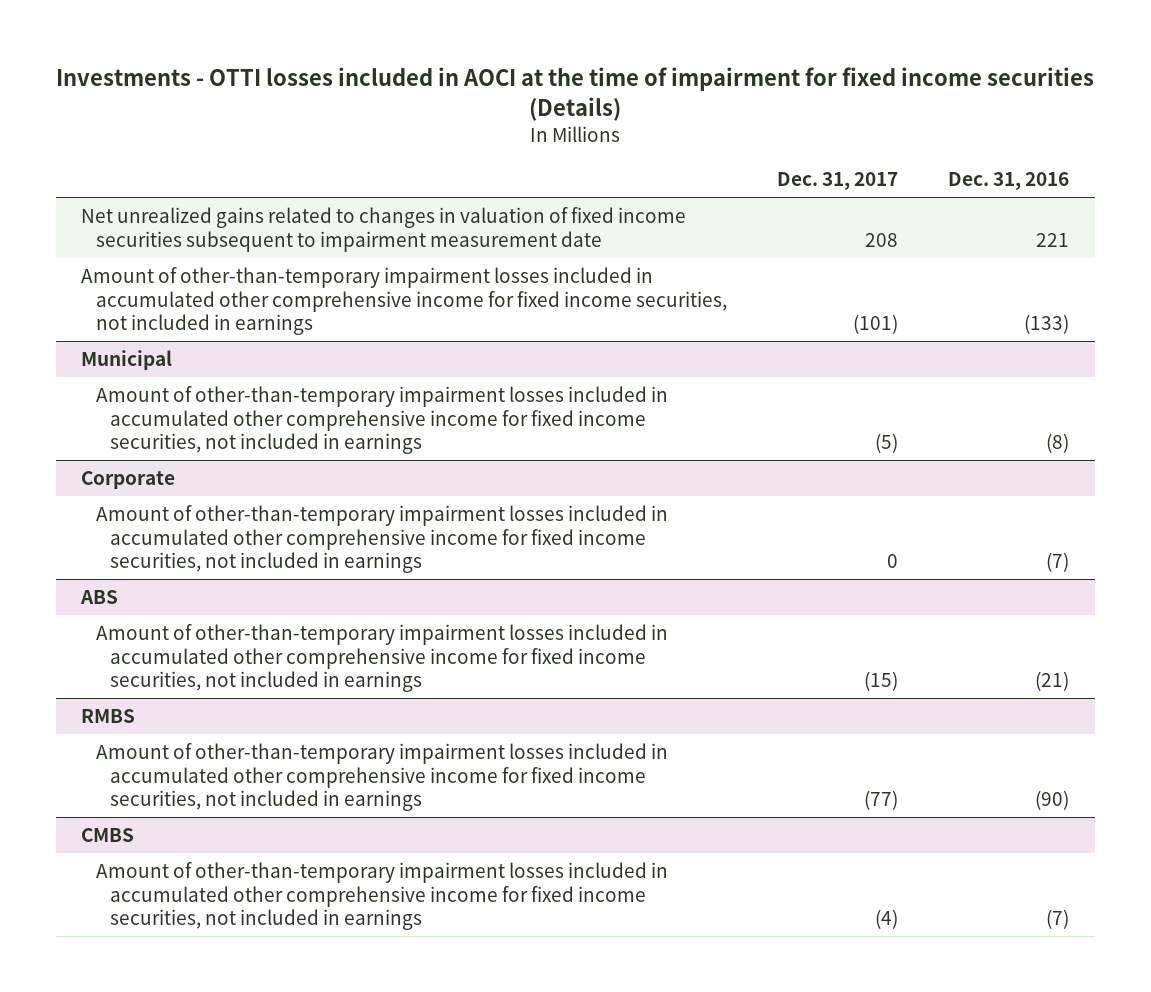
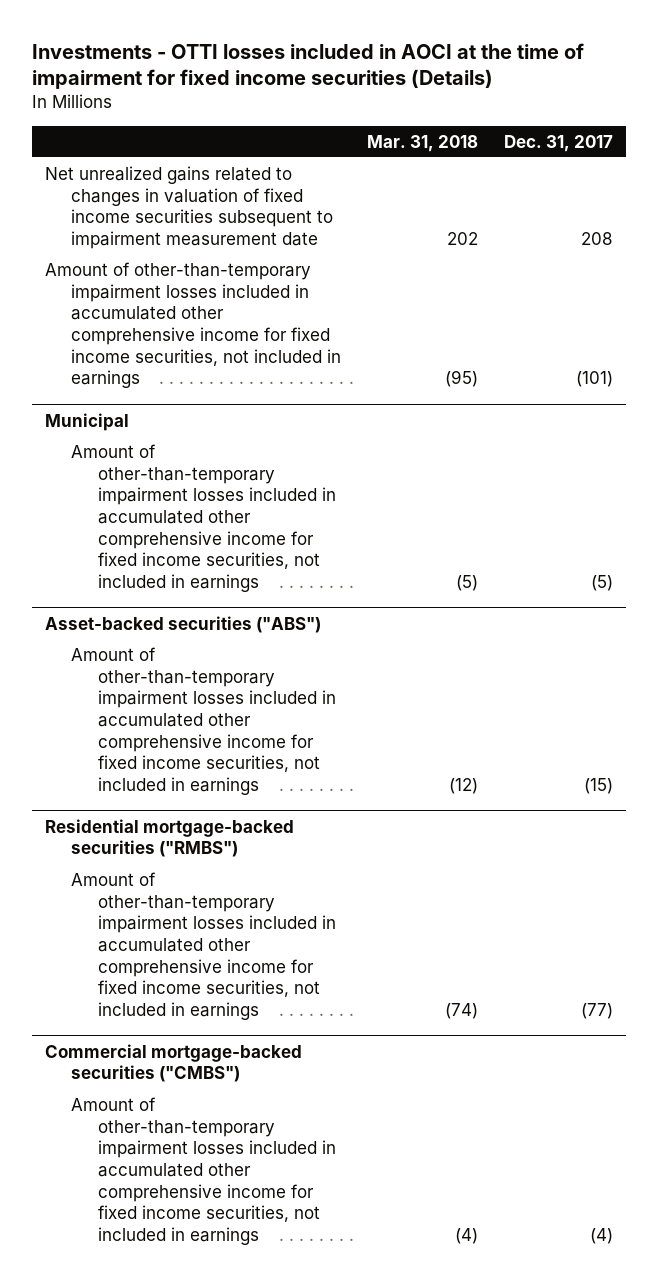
[948,172,1070,191] Dec. 31, 2016 -> none
none -> [367,134,479,152] Mar. 31, 2018
[81,471,176,490] Corporate -> none
[95,505,668,574] Amount of other-than-temporary impairment losses included in accumulated other comprehensive income for fixed income securities, not included in earnings -> none
[80,590,119,605] ABS -> [44,615,321,633] Asset-backed securities ("ABS")
[81,709,136,724] RMBS -> [44,818,294,858] Residential mortgage-backed securities ("RMBS")
[81,828,135,843] CMBS -> [44,1043,302,1083] Commercial mortgage-backed securities ("CMBS")

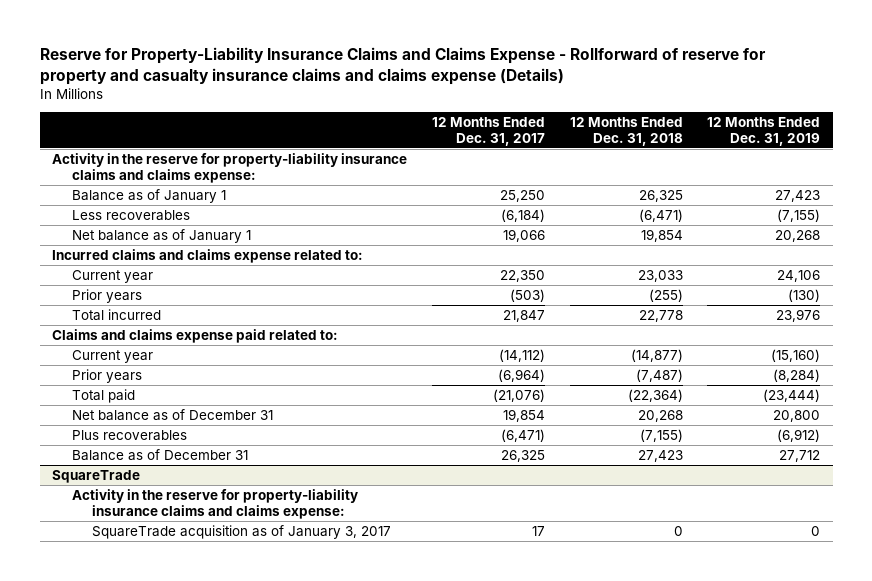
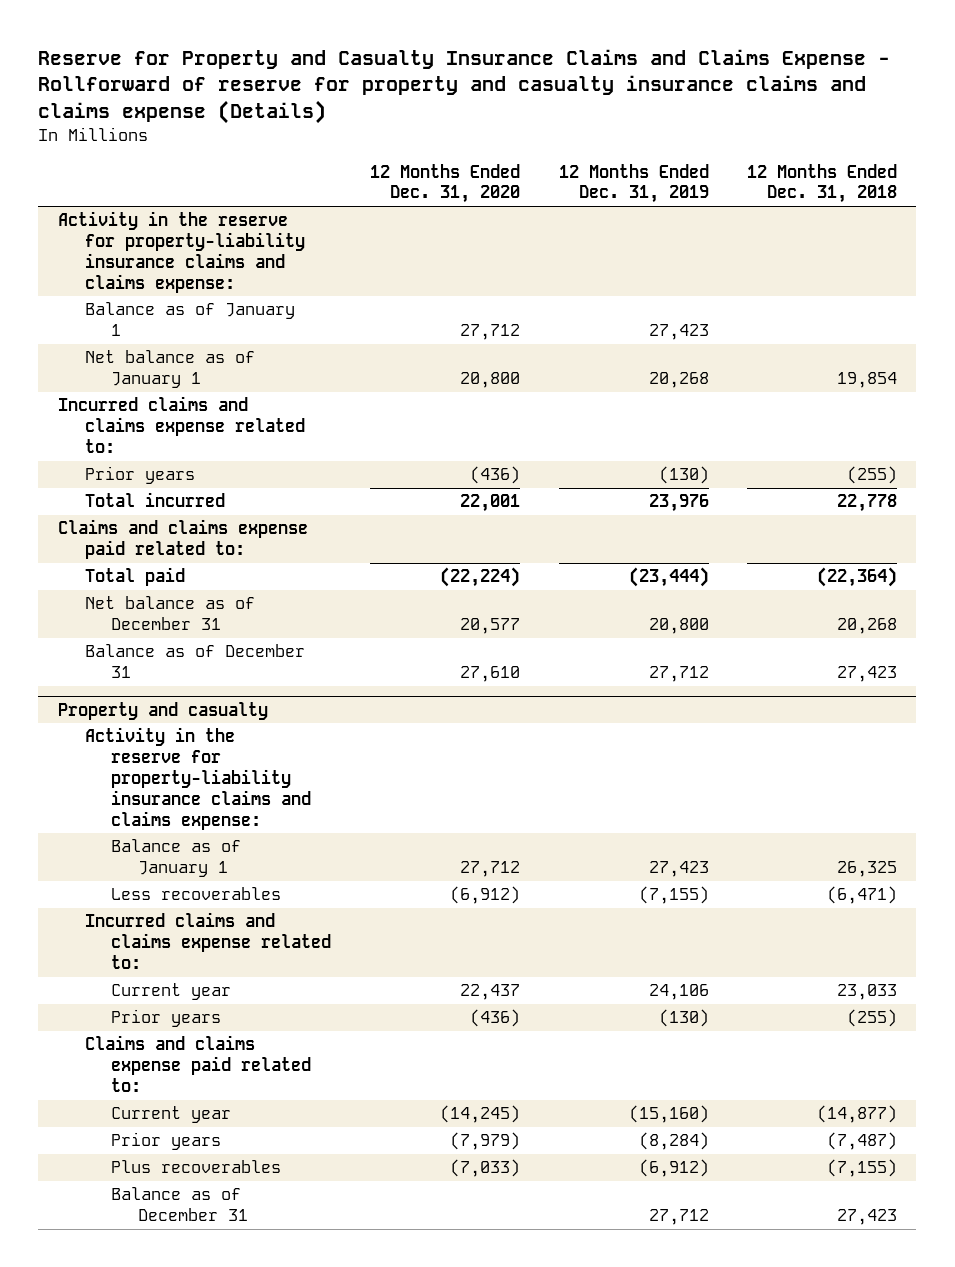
[39,47,766,85] Reserve for Property-Liability Insurance Claims and Claims Expense - Rollforward of reserve for property and casualty insurance claims and claims expense (Details) -> [38,48,891,125] Reserve for Property and Casualty Insurance Claims and Claims Expense - Rollforward of reserve for property and casualty insurance claims and claims expense (Details)
[431,116,545,146] 12 Months Ended Dec. 31, 2017 -> none
none -> [370,163,521,204] 12 Months Ended Dec. 31, 2020
none -> [84,302,295,337] Balance as of January 1
[72,228,252,243] Net balance as of January 1 -> [84,350,255,389] Net balance as of January 1
none -> [57,396,305,454] Incurred claims and claims expense related to:
none -> [84,466,195,485] Prior years
[72,308,162,321] Total incurred -> [84,492,225,508] Total incurred
none -> [57,519,308,560] Claims and claims expense paid related to:
[72,388,136,403] Total paid -> [84,567,185,587] Total paid
[72,408,274,421] Net balance as of December 31 -> [84,596,255,631] Net balance as of December 31
none -> [84,644,305,679] Balance as of December 31
none -> [57,701,268,720] Property and casualty
none -> [84,727,312,830] Activity in the reserve for property-liability insurance claims and claims expense:
[51,469,140,483] SquareTrade -> none
[72,488,359,519] Activity in the reserve for property-liability insurance claims and claims expense: -> none
[92,524,392,539] SquareTrade acquisition as of January 3, 2017 -> none

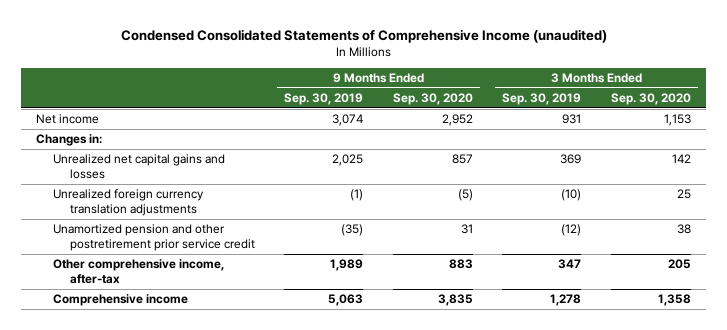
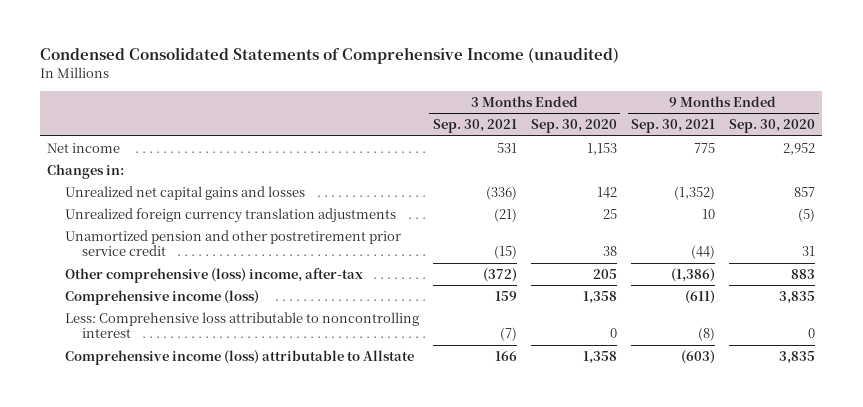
[284,92,364,105] Sep. 30, 2019 -> none
[502,92,582,105] Sep. 30, 2019 -> none
none -> [432,119,517,134] Sep. 30, 2021
none -> [631,119,716,134] Sep. 30, 2021
[53,259,225,284] Other comprehensive income, after-tax -> [64,267,363,283] Other comprehensive (loss) income, after-tax
none -> [64,289,259,305] Comprehensive income (loss)
none -> [64,311,419,339] Less: Comprehensive loss attributable to noncontrolling interest
[53,294,189,307] Comprehensive income -> [64,349,414,365] Comprehensive income (loss) attributable to Allstate

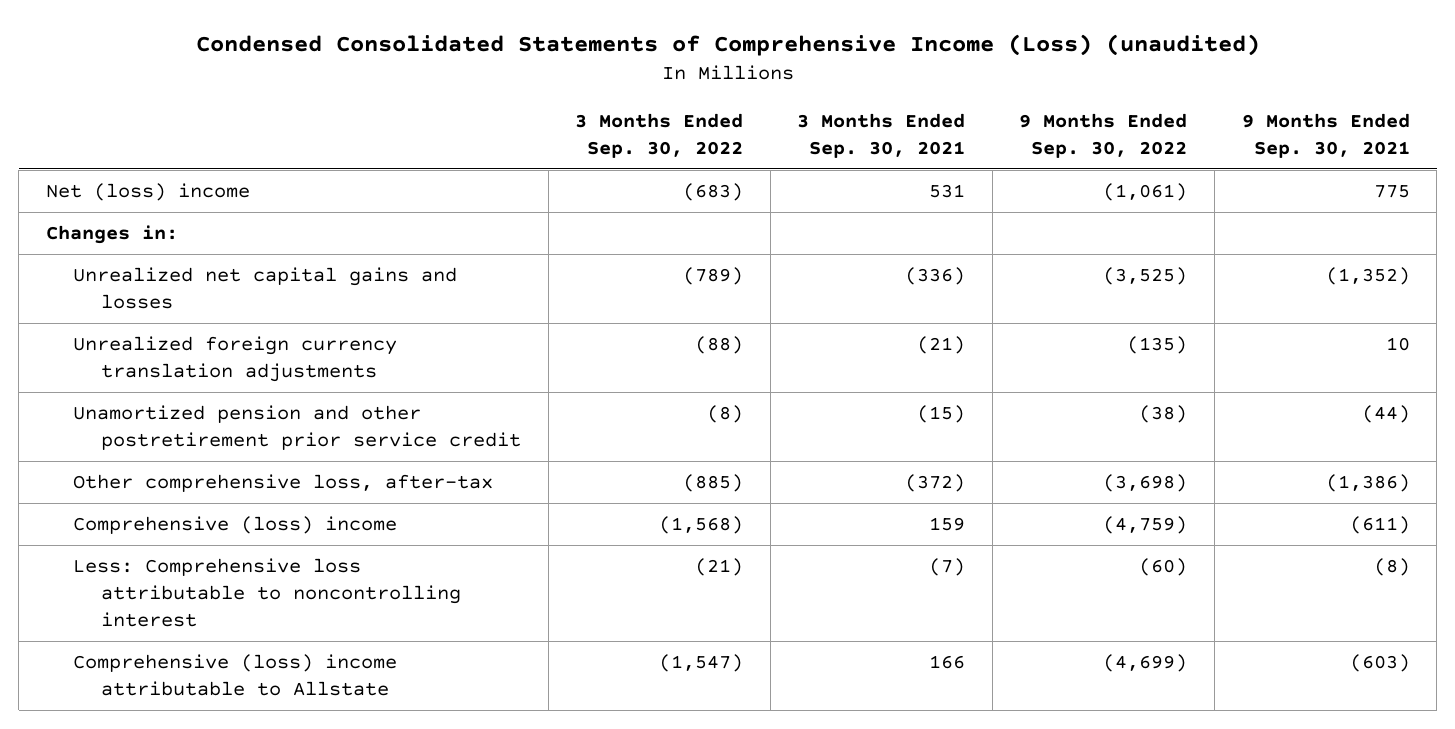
[40,47,620,65] Condensed Consolidated Statements of Comprehensive Income (unaudited) -> [195,33,1260,56] Condensed Consolidated Statements of Comprehensive Income (Loss) (unaudited)
[530,119,617,134] Sep. 30, 2020 -> none
[729,119,816,134] Sep. 30, 2020 -> none
none -> [575,112,744,158] 3 Months Ended Sep. 30, 2022
none -> [1019,112,1188,158] 9 Months Ended Sep. 30, 2022
[47,142,121,153] Net income -> [45,183,250,202] Net (loss) income
[64,267,363,283] Other comprehensive (loss) income, after-tax -> [73,474,494,493] Other comprehensive loss, after-tax
[64,289,259,305] Comprehensive income (loss) -> [73,516,398,535] Comprehensive (loss) income
[64,349,414,365] Comprehensive income (loss) attributable to Allstate -> [73,654,398,696] Comprehensive (loss) income attributable to Allstate

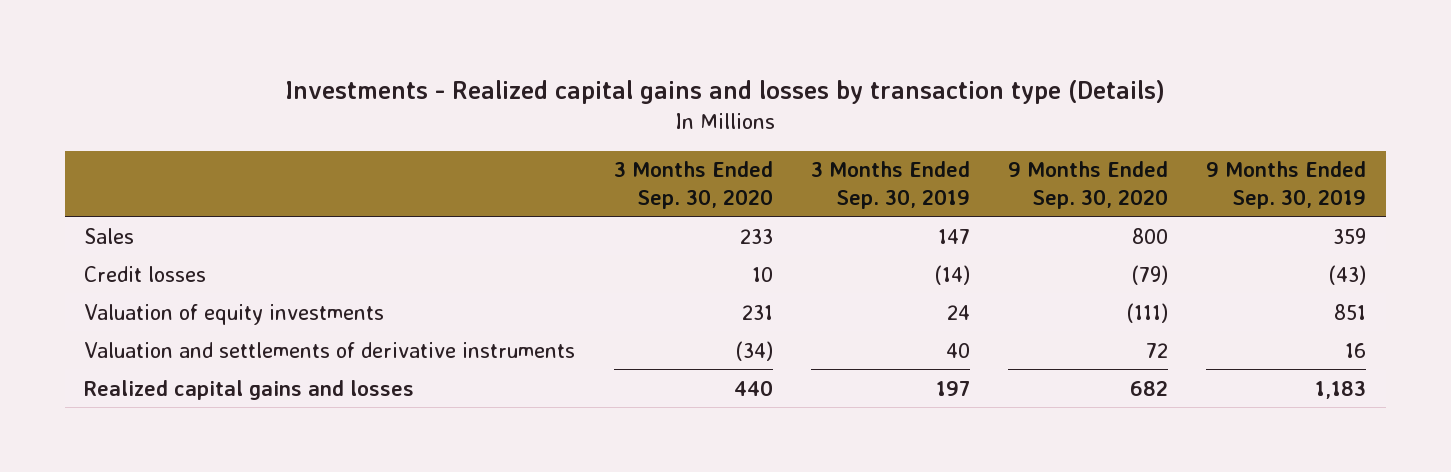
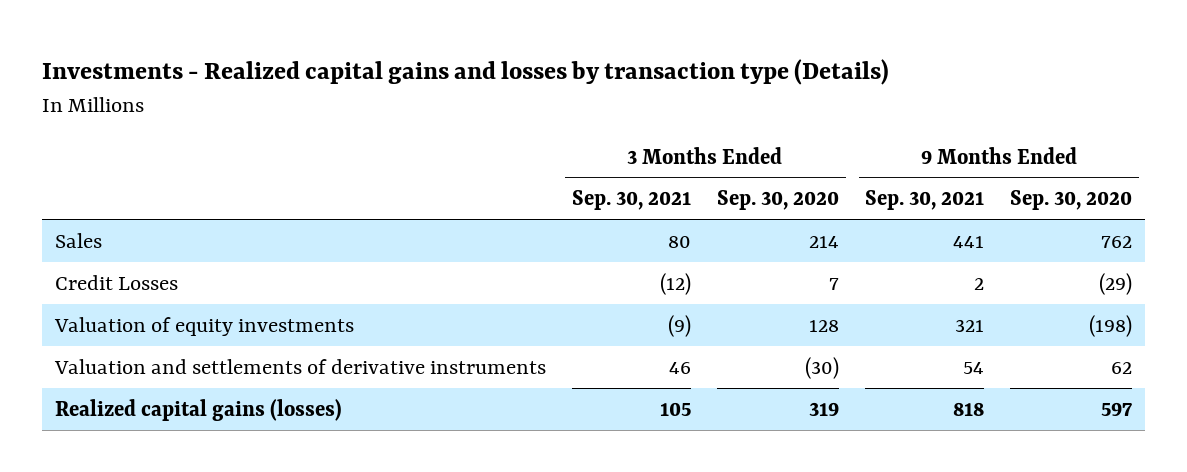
[810,161,970,209] 3 Months Ended Sep. 30, 2019 -> none
[1206,161,1367,209] 9 Months Ended Sep. 30, 2019 -> none
none -> [571,190,691,211] Sep. 30, 2021
none -> [865,190,985,211] Sep. 30, 2021
[739,228,773,244] 233 -> [809,235,840,248] 214
[1132,227,1169,244] 800 -> [1101,235,1133,248] 762
[84,265,207,282] Credit losses -> [54,274,178,290] Credit Losses
[751,266,773,282] 10 -> [829,277,840,290] 7
[1131,264,1169,285] (79) -> [1099,272,1133,295] (29)
[741,304,773,320] 231 -> [809,319,840,332] 128
[1126,302,1169,323] (111) -> [1089,314,1133,337] (198)
[734,340,773,361] (34) -> [805,356,840,379] (30)
[1146,342,1169,358] 72 -> [1111,361,1133,374] 62
[84,379,415,400] Realized capital gains and losses -> [54,398,342,421] Realized capital gains (losses)
[733,379,773,396] 440 -> [809,401,840,416] 319
[1130,380,1169,396] 682 -> [1101,401,1133,416] 597

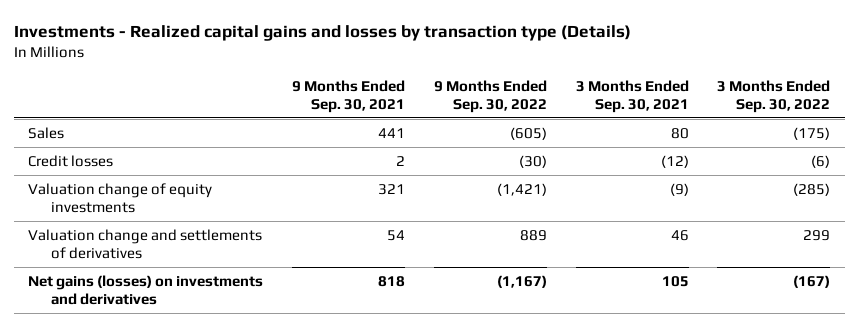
[717,190,840,211] Sep. 30, 2020 -> none
[1010,190,1133,211] Sep. 30, 2020 -> none
none -> [433,79,547,113] 9 Months Ended Sep. 30, 2022
none -> [717,79,831,113] 3 Months Ended Sep. 30, 2022
[54,274,178,290] Credit Losses -> [27,155,113,168] Credit losses
[53,316,354,336] Valuation of equity investments -> [27,183,212,213] Valuation change of equity investments
[53,358,546,374] Valuation and settlements of derivative instruments -> [27,229,262,259] Valuation change and settlements of derivatives
[54,398,342,421] Realized capital gains (losses) -> [27,275,263,305] Net gains (losses) on investments and derivatives

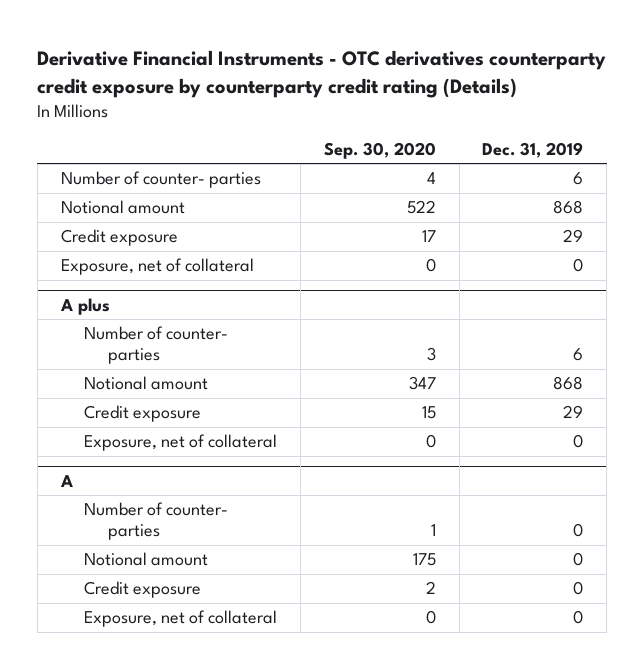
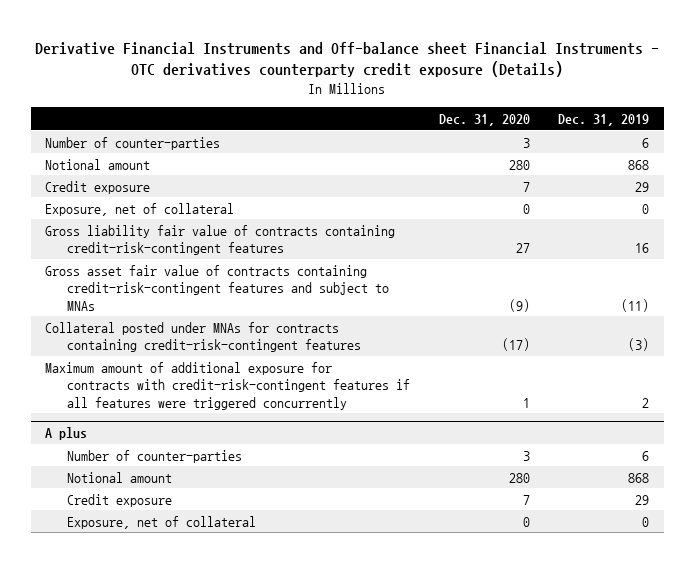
[37,49,607,98] Derivative Financial Instruments - OTC derivatives counterparty credit exposure by counterparty credit rating (Details) -> [35,41,660,78] Derivative Financial Instruments and Off-balance sheet Financial Instruments - OTC derivatives counterparty credit exposure (Details)
[323,141,436,159] Sep. 30, 2020 -> none
none -> [438,114,530,127] Dec. 31, 2020
[60,171,261,189] Number of counter- parties -> [45,136,221,150] Number of counter-parties
none -> [45,224,396,256] Gross liability fair value of contracts containing credit-risk-contingent features
none -> [45,264,389,311] Gross asset fair value of contracts containing credit-risk-contingent features and subject to MNAs
none -> [45,321,361,353] Collateral posted under MNAs for contracts containing credit-risk-contingent features
none -> [45,361,410,410] Maximum amount of additional exposure for contracts with credit-risk-contingent features if all features were triggered concurrently
[84,326,229,365] Number of counter- parties -> [66,449,242,463] Number of counter-parties
[59,474,73,487] A -> none
[84,502,229,541] Number of counter- parties -> none
[84,552,209,567] Notional amount -> none
[84,581,202,599] Credit exposure -> none
[84,610,278,628] Exposure, net of collateral -> none

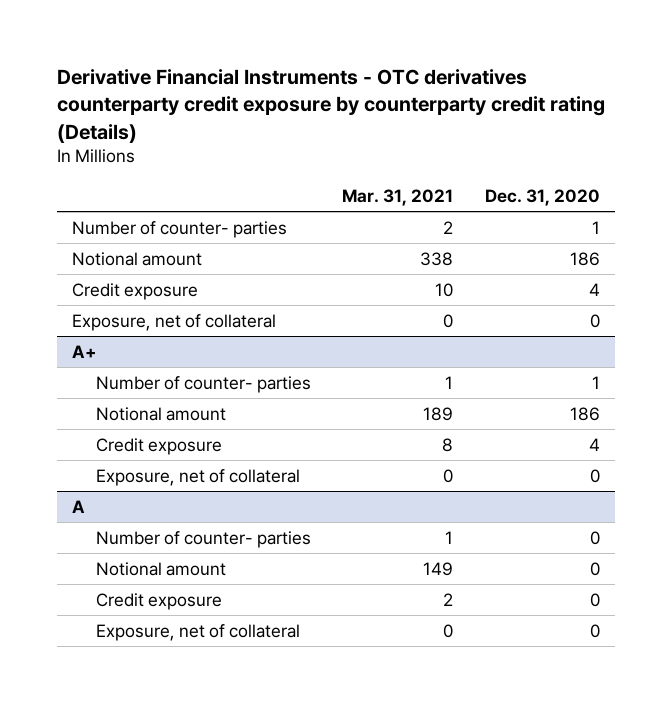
[35,41,660,78] Derivative Financial Instruments and Off-balance sheet Financial Instruments - OTC derivatives counterparty credit exposure (Details) -> [56,69,605,143] Derivative Financial Instruments - OTC derivatives counterparty credit exposure by counterparty credit rating (Details)
[558,114,650,127] Dec. 31, 2019 -> none
none -> [342,188,454,206] Mar. 31, 2021
[45,136,221,150] Number of counter-parties -> [72,220,288,238] Number of counter- parties
[522,137,530,148] 3 -> [591,220,600,234] 1
[508,159,530,170] 280 -> [569,251,600,266] 186
[522,181,530,192] 7 -> [588,282,600,296] 4
[45,224,396,256] Gross liability fair value of contracts containing credit-risk-contingent features -> none
[45,264,389,311] Gross asset fair value of contracts containing credit-risk-contingent features and subject to MNAs -> none
[45,321,361,353] Collateral posted under MNAs for contracts containing credit-risk-contingent features -> none
[45,361,410,410] Maximum amount of additional exposure for contracts with credit-risk-contingent features if all features were triggered concurrently -> none
[45,427,88,441] A plus -> [72,344,97,358] A+
[66,449,242,463] Number of counter-parties -> [96,375,312,393] Number of counter- parties
[522,450,530,461] 3 -> [591,375,600,389] 1
[508,472,530,483] 280 -> [569,406,600,421] 186
[522,494,530,505] 7 -> [588,437,600,451] 4
none -> [72,499,86,513] A
none -> [96,530,312,548] Number of counter- parties
none -> [96,561,227,576] Notional amount
none -> [96,592,223,610] Credit exposure
none -> [96,623,301,641] Exposure, net of collateral

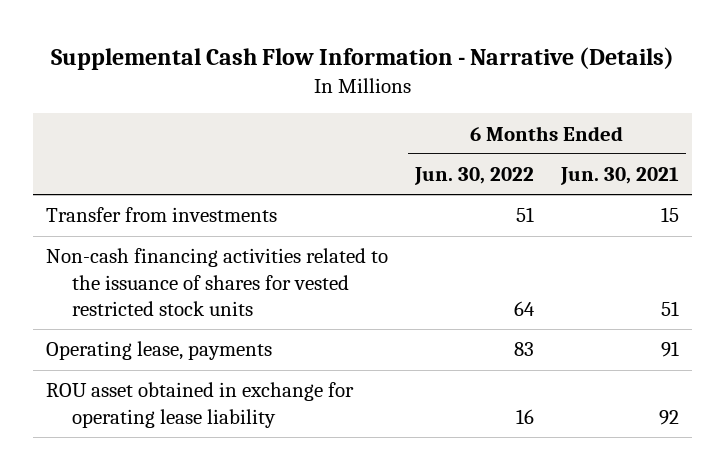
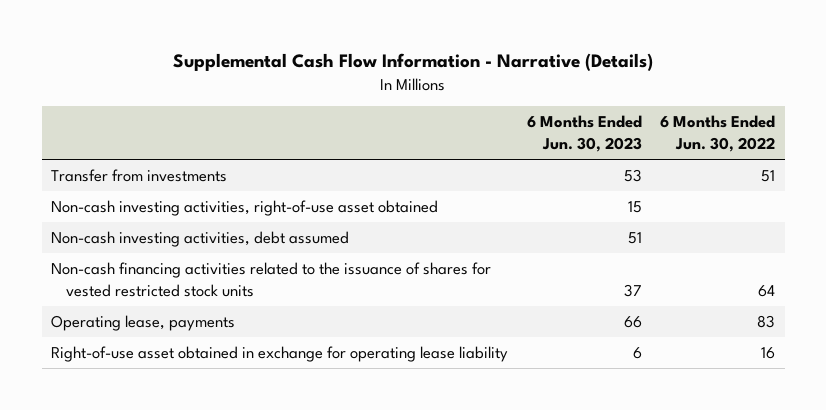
[559,167,679,186] Jun. 30, 2021 -> none
none -> [526,115,642,152] 6 Months Ended Jun. 30, 2023
none -> [50,200,438,217] Non-cash investing activities, right-of-use asset obtained
none -> [50,231,349,248] Non-cash investing activities, debt assumed
[46,382,355,428] ROU asset obtained in exchange for operating lease liability -> [50,346,508,363] Right-of-use asset obtained in exchange for operating lease liability

